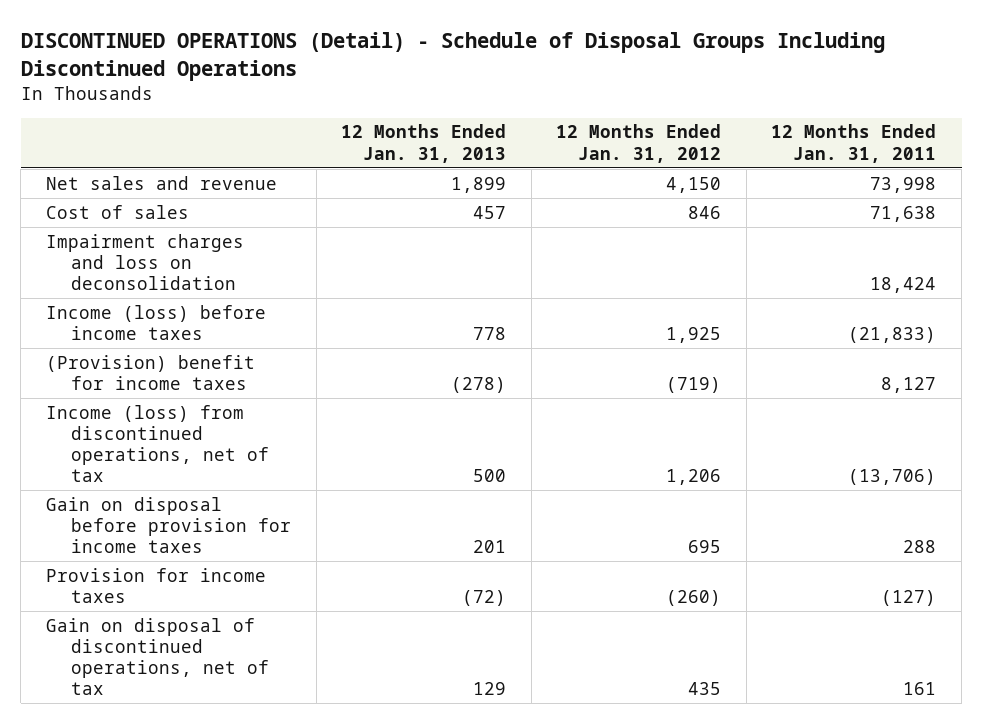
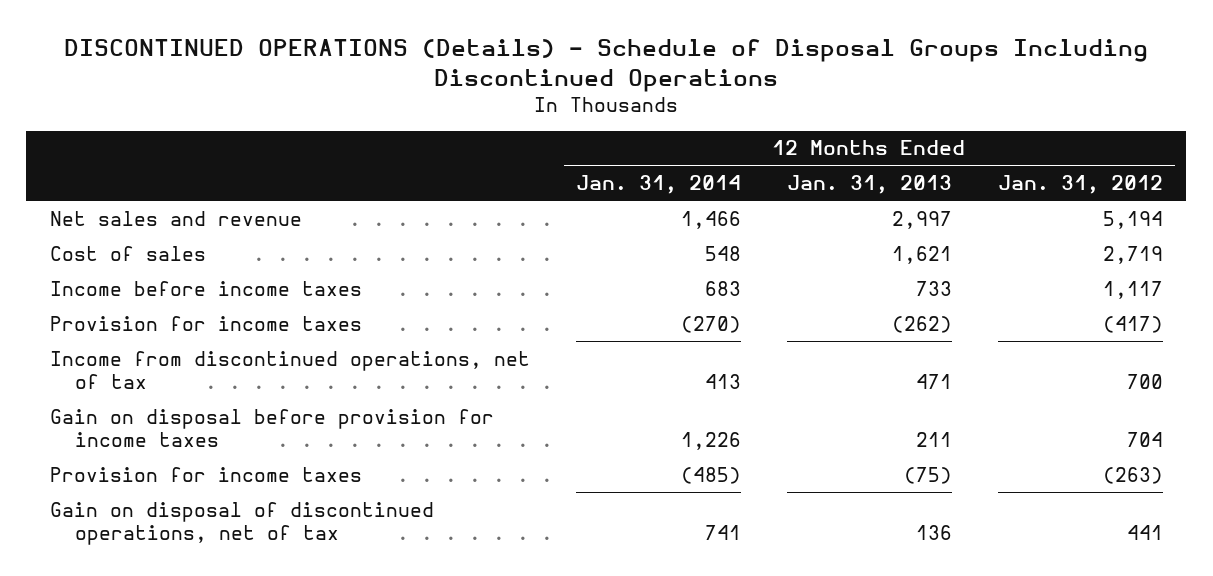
[20,32,885,81] DISCONTINUED OPERATIONS (Detail) - Schedule of Disposal Groups Including Discontinued Operations -> [64,39,1149,92] DISCONTINUED OPERATIONS (Details) - Schedule of Disposal Groups Including Discontinued Operations
[771,124,937,163] 12 Months Ended Jan. 31, 2011 -> none
none -> [575,174,741,194] Jan. 31, 2014
[46,233,245,290] Impairment charges and loss on deconsolidation -> none
[451,176,507,193] 1,899 -> [891,210,952,229] 2,997
[666,176,722,193] 4,150 -> [1103,210,1164,229] 5,194
[473,205,507,219] 457 -> [891,245,952,264] 1,621
[688,205,722,219] 846 -> [1103,245,1164,264] 2,719
[46,304,267,340] Income (loss) before income taxes -> [49,280,362,296] Income before income taxes
[473,326,507,340] 778 -> [915,280,952,296] 733
[666,326,722,343] 1,925 -> [1103,280,1164,299] 1,117
[46,354,256,390] (Provision) benefit for income taxes -> [49,315,362,331] Provision for income taxes
[451,376,507,393] (278) -> [891,315,952,333] (262)
[666,376,722,393] (719) -> [1103,315,1164,333] (417)
[46,404,270,483] Income (loss) from discontinued operations, net of tax -> [49,350,530,390] Income from discontinued operations, net of tax
[473,469,507,483] 500 -> [915,374,952,390] 471
[666,469,722,486] 1,206 -> [1127,374,1164,390] 700
[473,539,507,553] 201 -> [915,432,952,448] 211
[688,539,722,553] 695 -> [1127,432,1164,448] 704
[462,589,507,606] (72) -> [903,466,952,484] (75)
[666,589,722,606] (260) -> [1103,466,1164,484] (263)
[473,682,507,696] 129 -> [915,525,952,541] 136
[688,682,722,696] 435 -> [1127,525,1164,541] 441

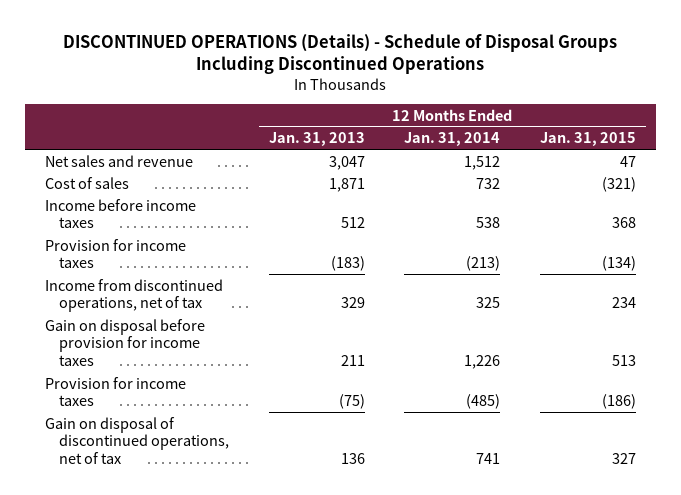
[998,174,1164,194] Jan. 31, 2012 -> none
none -> [539,132,636,147] Jan. 31, 2015
[680,210,741,229] 1,466 -> [464,155,501,170] 1,512
[891,210,952,229] 2,997 -> [328,155,365,170] 3,047
[704,245,741,261] 548 -> [476,177,501,189] 732
[891,245,952,264] 1,621 -> [328,177,365,192] 1,871
[704,280,741,296] 683 -> [476,217,501,229] 538
[915,280,952,296] 733 -> [340,217,365,229] 512
[680,315,741,333] (270) -> [466,256,501,272] (213)
[891,315,952,333] (262) -> [330,256,365,272] (183)
[704,374,741,390] 413 -> [476,297,501,309] 325
[915,374,952,390] 471 -> [340,297,365,309] 329

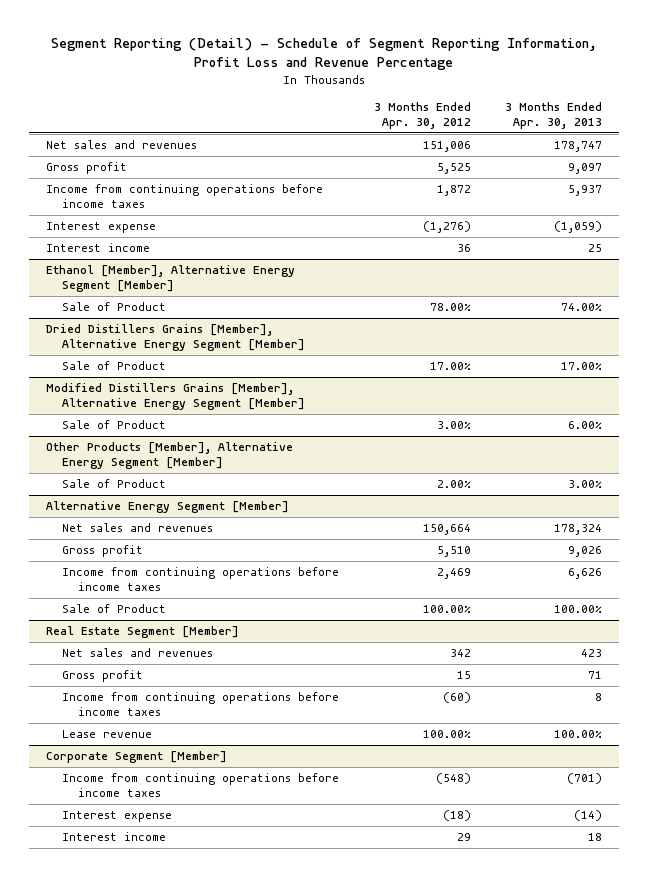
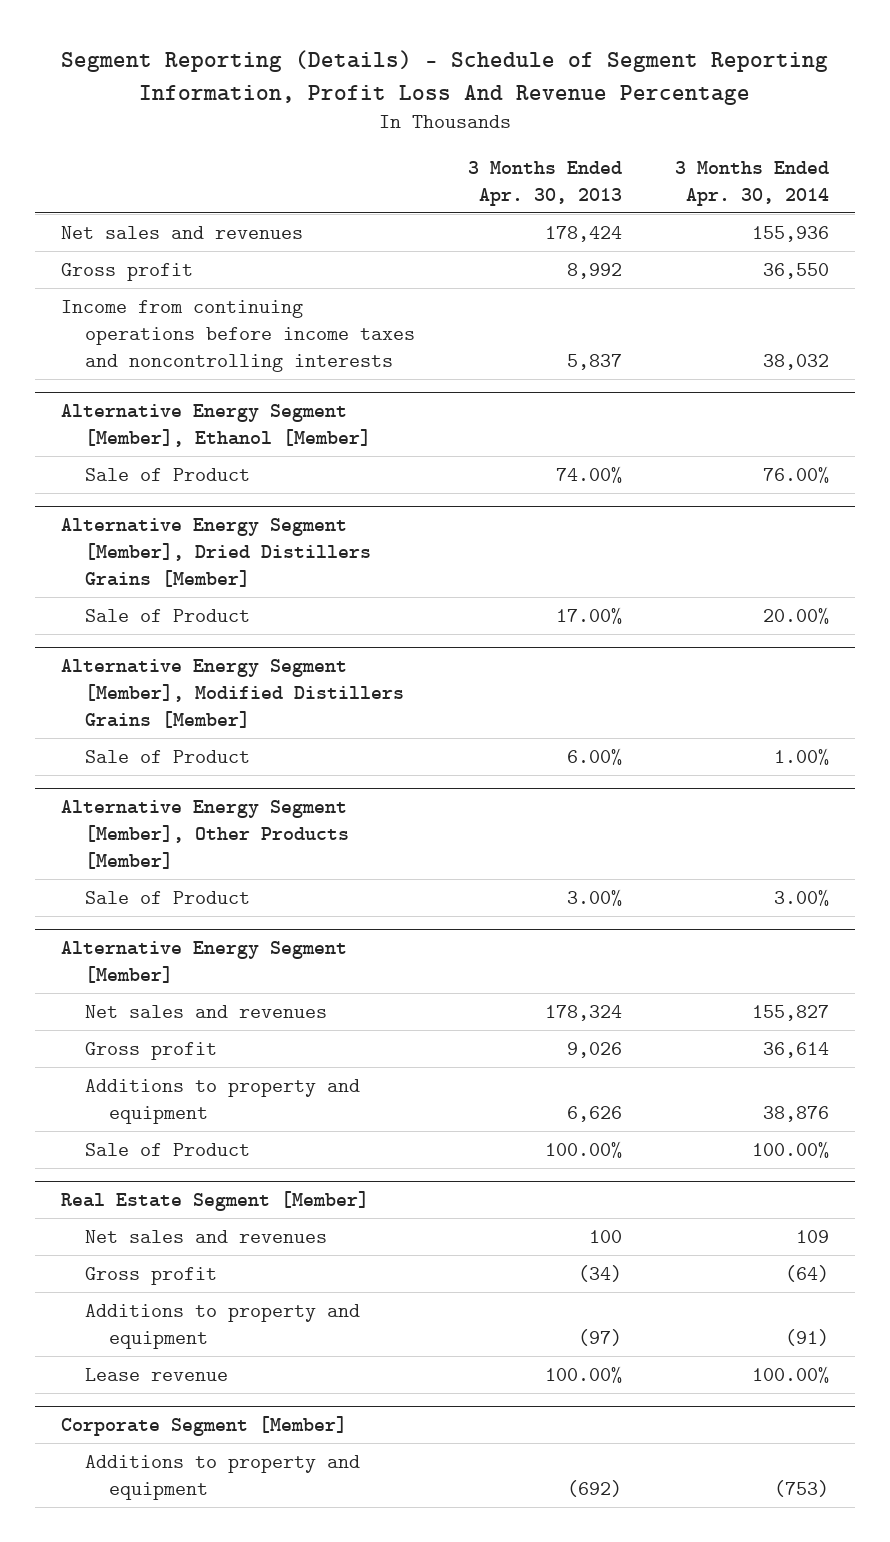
[51,38,598,71] Segment Reporting (Detail) - Schedule of Segment Reporting Information, Profit Loss and Revenue Percentage -> [61,50,829,105] Segment Reporting (Details) - Schedule of Segment Reporting Information, Profit Loss And Revenue Percentage
[373,101,471,130] 3 Months Ended Apr. 30, 2012 -> none
none -> [674,160,829,206] 3 Months Ended Apr. 30, 2014
[46,222,157,234] Interest expense -> none
[46,243,151,253] Interest income -> none
[553,141,602,153] 178,747 -> [544,225,622,242] 178,424
[567,163,602,175] 9,097 -> [566,262,622,279] 8,992
[46,184,324,209] Income from continuing operations before income taxes -> [61,299,416,372] Income from continuing operations before income taxes and noncontrolling interests
[567,185,602,197] 5,937 -> [566,353,622,370] 5,837
[46,265,296,293] Ethanol [Member], Alternative Energy Segment [Member] -> [61,404,372,448] Alternative Energy Segment [Member], Ethanol [Member]
[46,324,306,352] Dried Distillers Grains [Member], Alternative Energy Segment [Member] -> [61,518,372,588] Alternative Energy Segment [Member], Dried Distillers Grains [Member]
[46,383,306,411] Modified Distillers Grains [Member], Alternative Energy Segment [Member] -> [61,659,405,729] Alternative Energy Segment [Member], Modified Distillers Grains [Member]
[46,442,294,470] Other Products [Member], Alternative Energy Segment [Member] -> [61,800,350,870] Alternative Energy Segment [Member], Other Products [Member]
[62,567,340,592] Income from continuing operations before income taxes -> [85,1078,361,1124] Additions to property and equipment
[62,692,340,717] Income from continuing operations before income taxes -> none
[580,649,602,658] 423 -> [588,1229,622,1243] 100
[587,671,602,680] 71 -> [577,1264,622,1282] (34)
none -> [85,1303,361,1349] Additions to property and equipment
[62,773,340,798] Income from continuing operations before income taxes -> none
[62,811,173,823] Interest expense -> none
[62,832,167,842] Interest income -> none
none -> [85,1454,361,1500] Additions to property and equipment

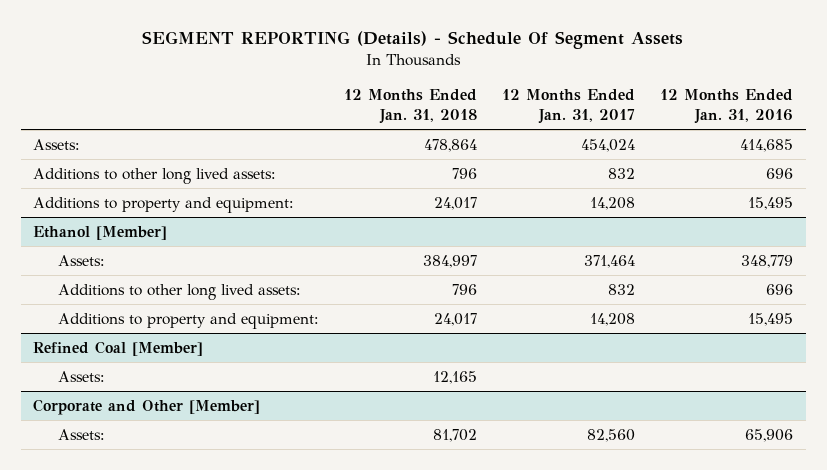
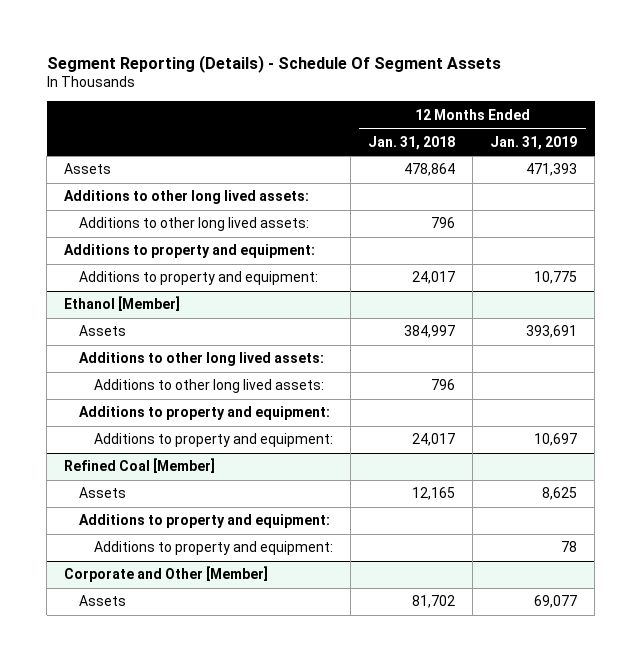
[142,31,684,50] SEGMENT REPORTING (Details) - Schedule Of Segment Assets -> [46,54,501,73] Segment Reporting (Details) - Schedule Of Segment Assets
[502,89,636,125] 12 Months Ended Jan. 31, 2017 -> none
[660,89,794,125] 12 Months Ended Jan. 31, 2016 -> none
none -> [490,135,578,150] Jan. 31, 2019
[33,138,81,150] Assets: -> [64,163,112,175] Assets
none -> [64,190,310,205] Additions to other long lived assets:
none -> [64,244,316,259] Additions to property and equipment:
[57,254,105,266] Assets: -> [79,325,127,337] Assets
none -> [79,352,325,367] Additions to other long lived assets:
none -> [79,406,331,421] Additions to property and equipment:
[57,370,105,382] Assets: -> [79,487,127,499] Assets
none -> [79,514,331,529] Additions to property and equipment:
none -> [93,541,333,556] Additions to property and equipment:
[57,428,105,440] Assets: -> [79,595,127,607] Assets

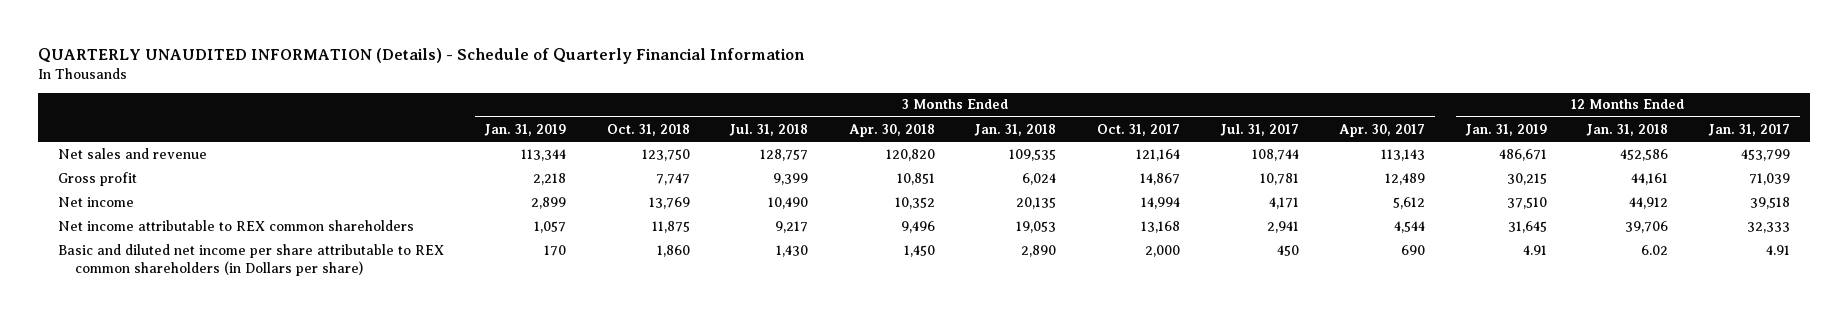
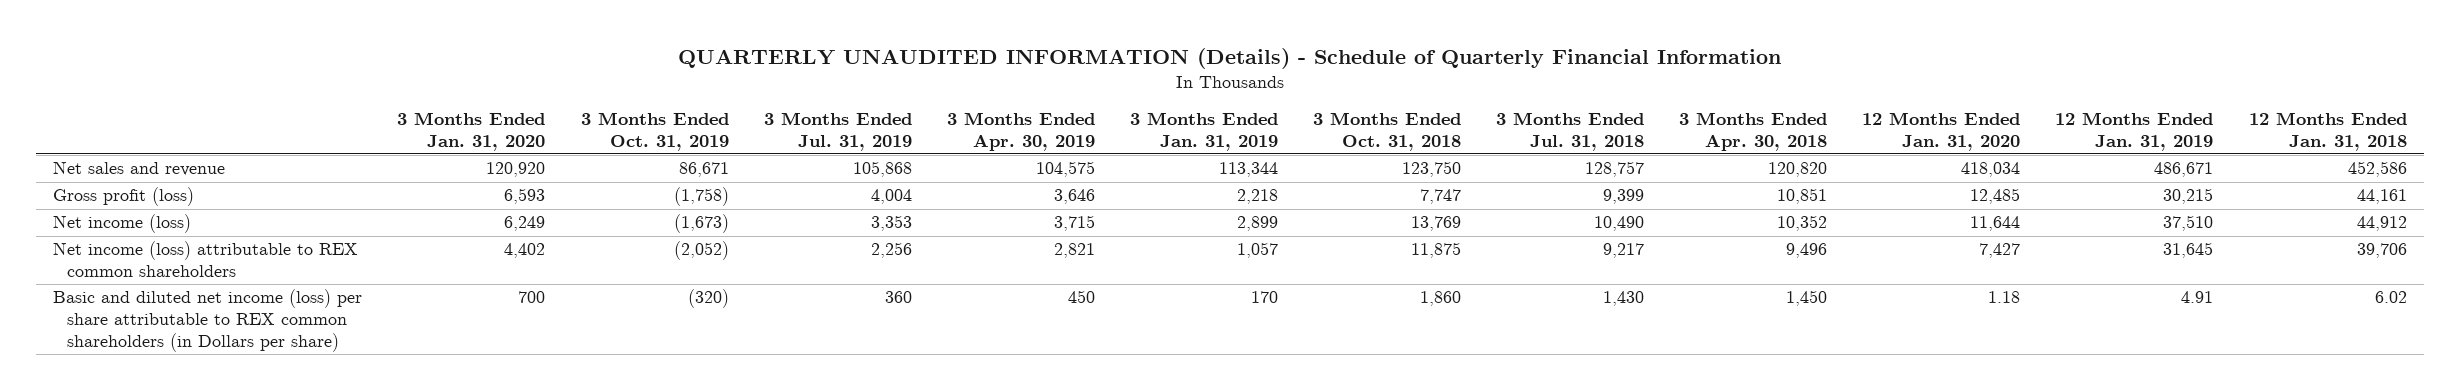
[974,123,1057,136] Jan. 31, 2018 -> none
[1096,123,1180,136] Oct. 31, 2017 -> none
[1219,123,1299,136] Jul. 31, 2017 -> none
[1339,123,1426,137] Apr. 30, 2017 -> none
[1707,123,1790,136] Jan. 31, 2017 -> none
none -> [397,112,546,151] 3 Months Ended Jan. 31, 2020
none -> [580,112,729,151] 3 Months Ended Oct. 31, 2019
none -> [763,112,912,151] 3 Months Ended Jul. 31, 2019
none -> [946,112,1095,151] 3 Months Ended Apr. 30, 2019
none -> [1862,112,2021,151] 12 Months Ended Jan. 31, 2020
[58,171,138,186] Gross profit -> [53,187,195,207] Gross profit (loss)
[58,196,135,207] Net income -> [53,214,192,234] Net income (loss)
[58,219,415,231] Net income attributable to REX common shareholders -> [53,241,359,278] Net income (loss) attributable to REX common shareholders
[58,243,445,276] Basic and diluted net income per share attributable to REX common shareholders (in Dollars per share) -> [53,289,363,352] Basic and diluted net income (loss) per share attributable to REX common shareholders (in Dollars per share)

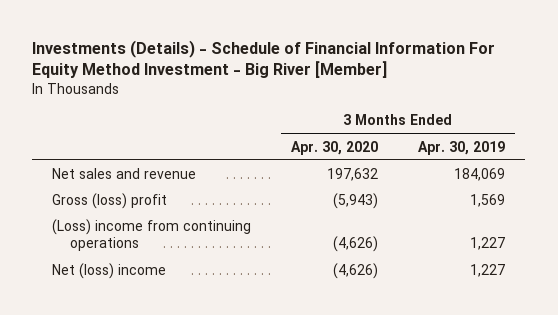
[677,47,1781,69] QUARTERLY UNAUDITED INFORMATION (Details) - Schedule of Quarterly Financial Information -> [32,39,496,79] Investments (Details) - Schedule of Financial Information For Equity Method Investment - Big River [Member]
[397,112,546,151] 3 Months Ended Jan. 31, 2020 -> none
[580,112,729,151] 3 Months Ended Oct. 31, 2019 -> none
[763,112,912,151] 3 Months Ended Jul. 31, 2019 -> none
[1129,112,1278,151] 3 Months Ended Jan. 31, 2019 -> none
[1312,112,1461,151] 3 Months Ended Oct. 31, 2018 -> none
[1496,112,1645,151] 3 Months Ended Jul. 31, 2018 -> none
[1679,112,1828,151] 3 Months Ended Apr. 30, 2018 -> none
[1862,112,2021,151] 12 Months Ended Jan. 31, 2020 -> none
[2055,112,2214,151] 12 Months Ended Jan. 31, 2019 -> none
[2248,112,2407,151] 12 Months Ended Jan. 31, 2018 -> none
none -> [291,140,379,155] Apr. 30, 2020
[53,214,192,234] Net income (loss) -> none
[53,289,363,352] Basic and diluted net income (loss) per share attributable to REX common shareholders (in Dollars per share) -> none
[1035,161,1095,178] 104,575 -> [454,168,506,182] 184,069
[53,187,195,207] Gross profit (loss) -> [52,193,168,210] Gross (loss) profit
[1053,189,1095,205] 3,646 -> [470,194,506,208] 1,569
none -> [52,219,252,252] (Loss) income from continuing operations
[53,241,359,278] Net income (loss) attributable to REX common shareholders -> [52,263,167,280] Net (loss) income
[1053,243,1095,259] 2,821 -> [470,264,506,278] 1,227

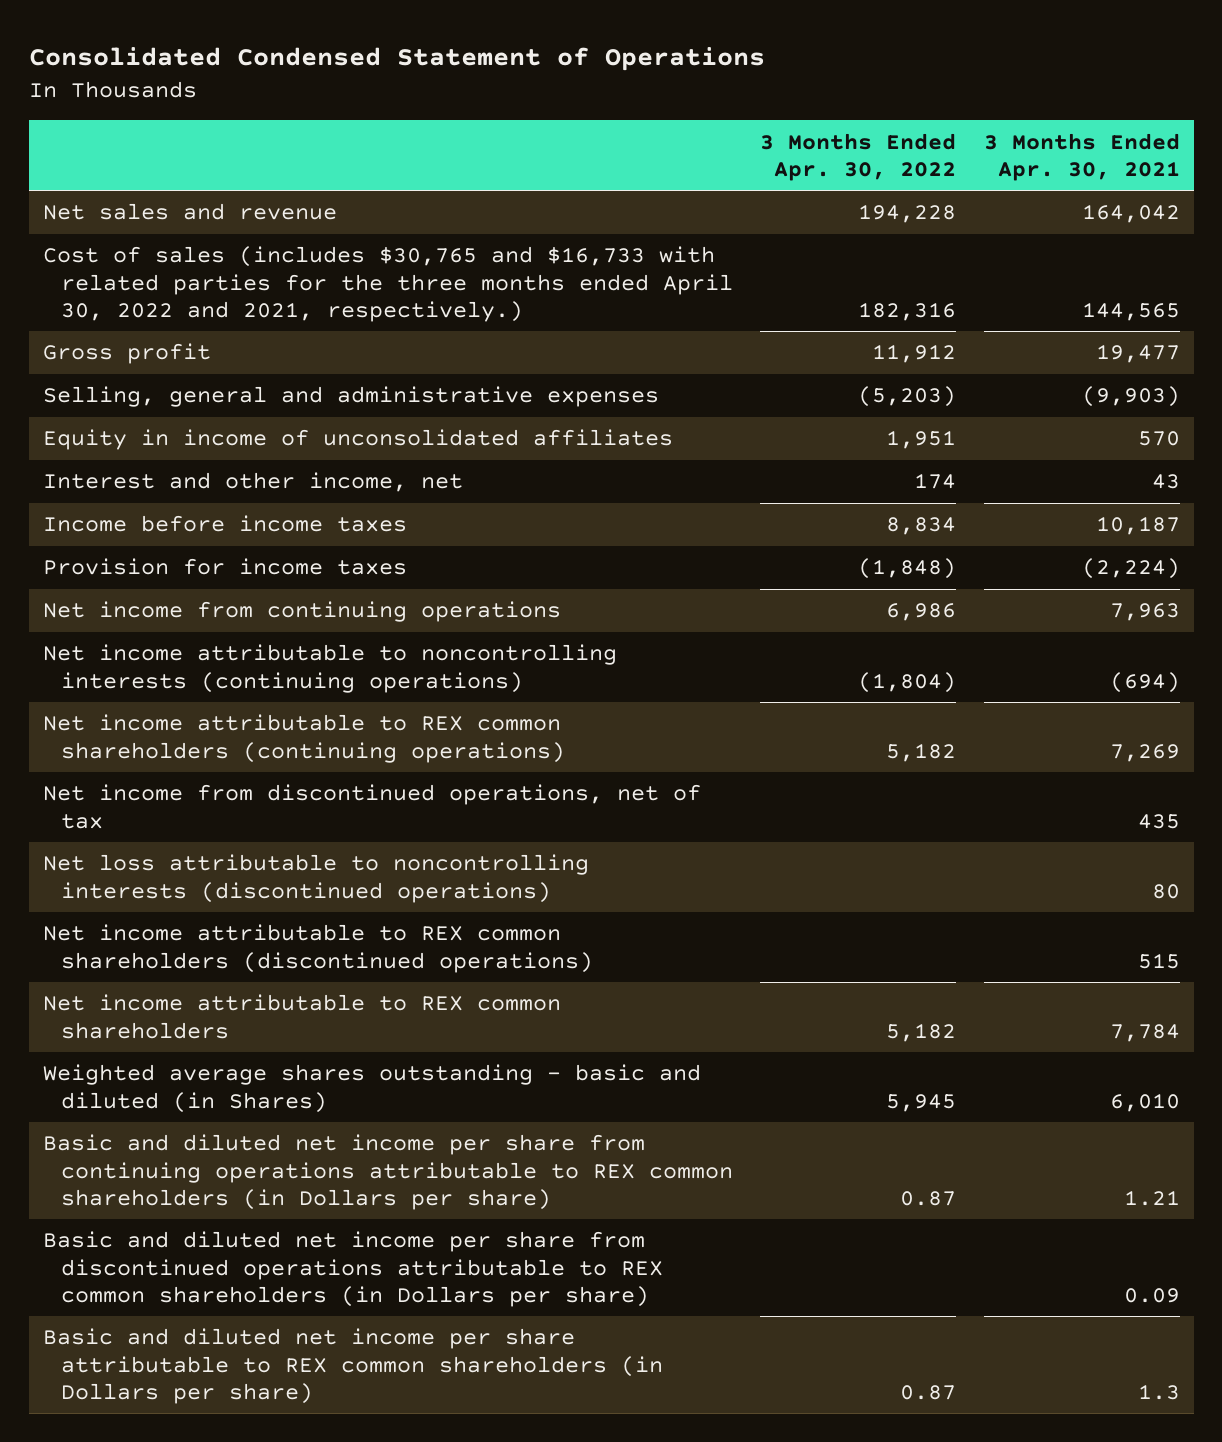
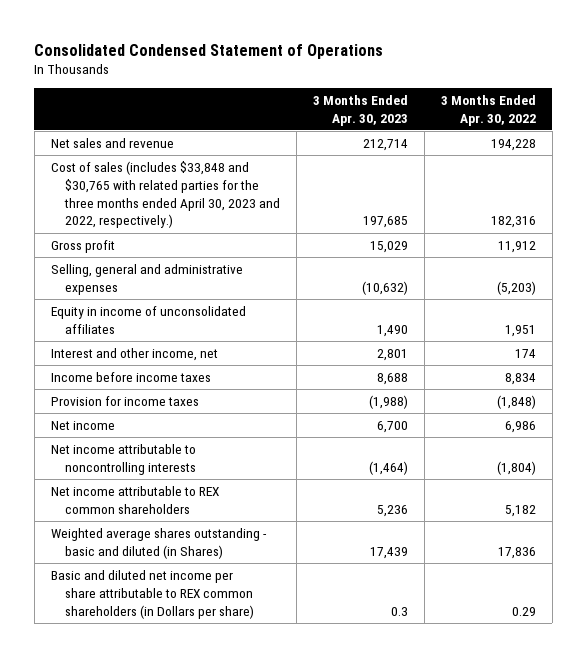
[983,132,1180,181] 3 Months Ended Apr. 30, 2021 -> none
none -> [312,94,408,126] 3 Months Ended Apr. 30, 2023
[42,246,733,322] Cost of sales (includes $30,765 and $16,733 with related parties for the three months ended April 30, 2022 and 2021, respectively.) -> [50,161,280,229] Cost of sales (includes $33,848 and $30,765 with related parties for the three months ended April 30, 2023 and 2022, respectively.)
[42,714,565,763] Net income attributable to REX common shareholders (continuing operations) -> none
[42,784,701,829] Net income from discontinued operations, net of tax -> none
[42,854,589,903] Net loss attributable to noncontrolling interests (discontinued operations) -> none
[42,924,593,973] Net income attributable to REX common shareholders (discontinued operations) -> none
[42,601,561,623] Net income from continuing operations -> [50,421,115,431] Net income
[42,644,617,693] Net income attributable to noncontrolling interests (continuing operations) -> [50,444,196,475] Net income attributable to noncontrolling interests
[42,1134,733,1210] Basic and diluted net income per share from continuing operations attributable to REX common shareholders (in Dollars per share) -> none
[42,1231,663,1307] Basic and diluted net income per share from discontinued operations attributable to REX common shareholders (in Dollars per share) -> none
[886,1093,957,1112] 5,945 -> [497,546,536,559] 17,836
[900,1384,957,1400] 0.87 -> [511,606,536,616] 0.29

